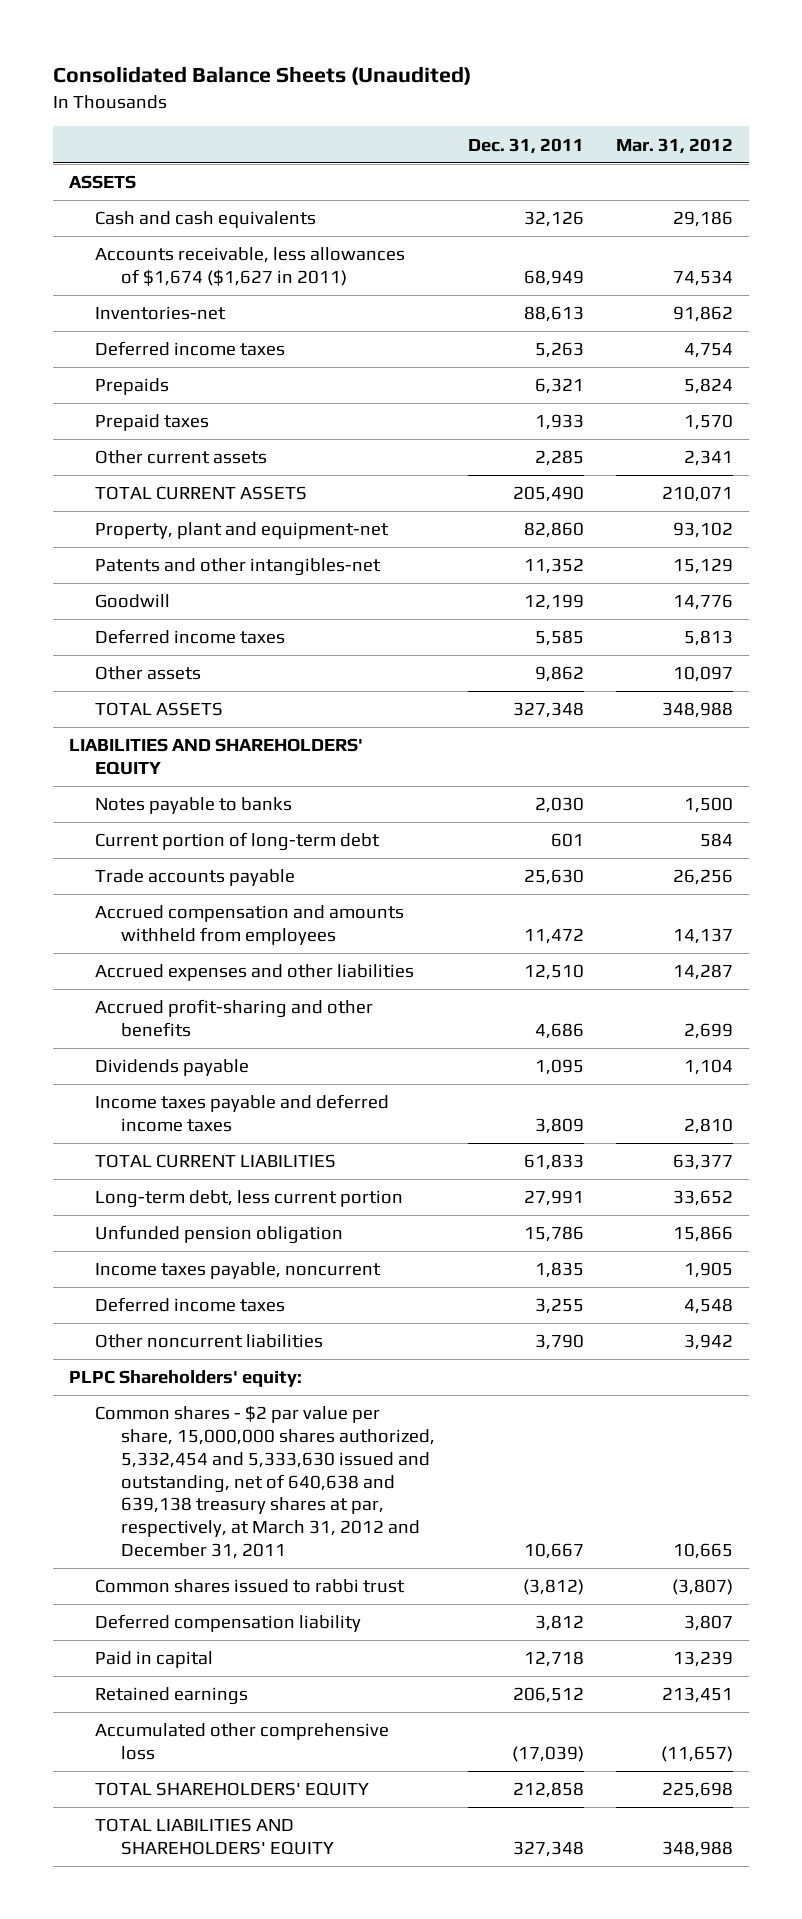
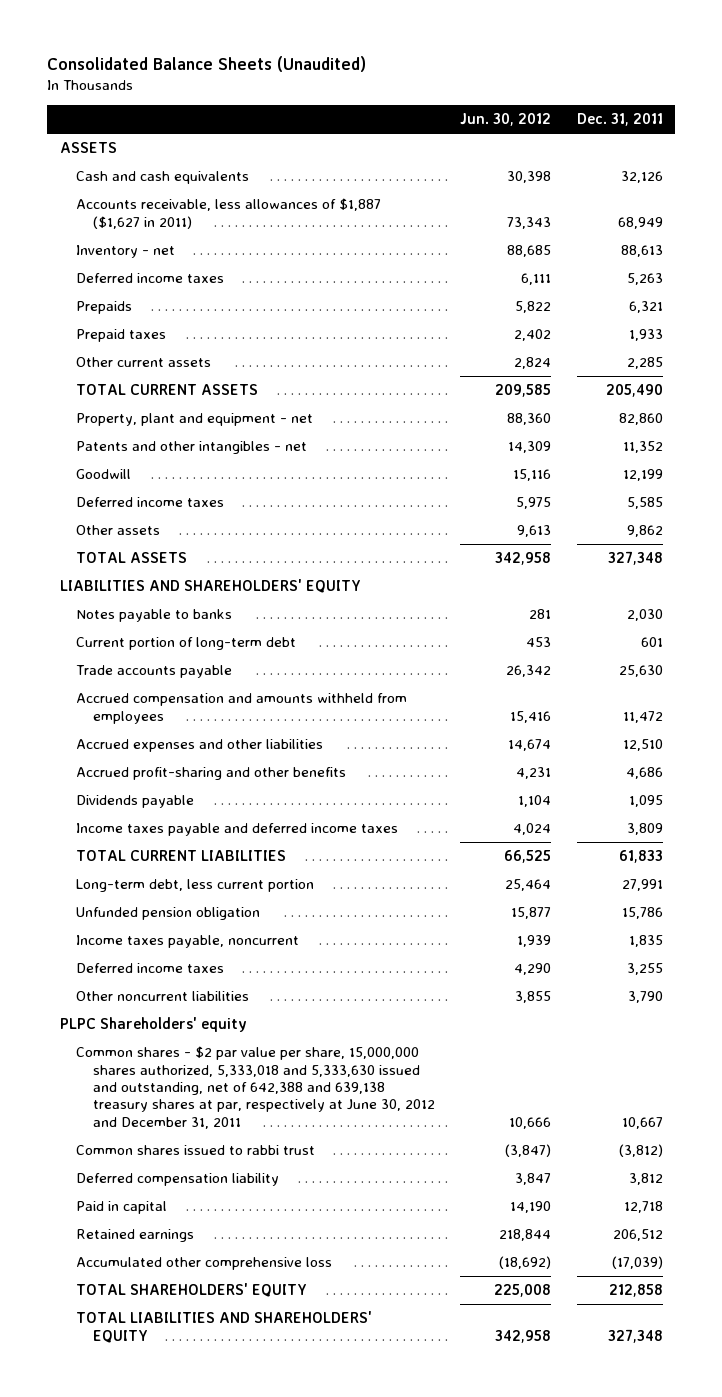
[615,137,733,154] Mar. 31, 2012 -> none
none -> [460,113,552,127] Jun. 30, 2012
[95,247,406,287] Accounts receivable, less allowances of $1,674 ($1,627 in 2011) -> [76,198,382,229] Accounts receivable, less allowances of $1,887 ($1,627 in 2011)
[95,306,227,321] Inventories-net -> [76,245,176,259] Inventory - net
[95,522,390,540] Property, plant and equipment-net -> [76,413,314,427] Property, plant and equipment - net
[95,558,382,577] Patents and other intangibles-net -> [76,441,308,455] Patents and other intangibles - net
[69,1370,303,1388] PLPC Shareholders' equity: -> [59,1017,247,1033] PLPC Shareholders' equity
[95,1405,436,1559] Common shares - $2 par value per share, 15,000,000 shares authorized, 5,332,454 and 5,333,630 issued and outstanding, net of 640,638 and 639,138 treasury shares at par, respectively, at March 31, 2012 and December 31, 2011 -> [76,1046,435,1129] Common shares - $2 par value per share, 15,000,000 shares authorized, 5,333,018 and 5,333,630 issued and outstanding, net of 642,388 and 639,138 treasury shares at par, respectively at June 30, 2012 and December 31, 2011

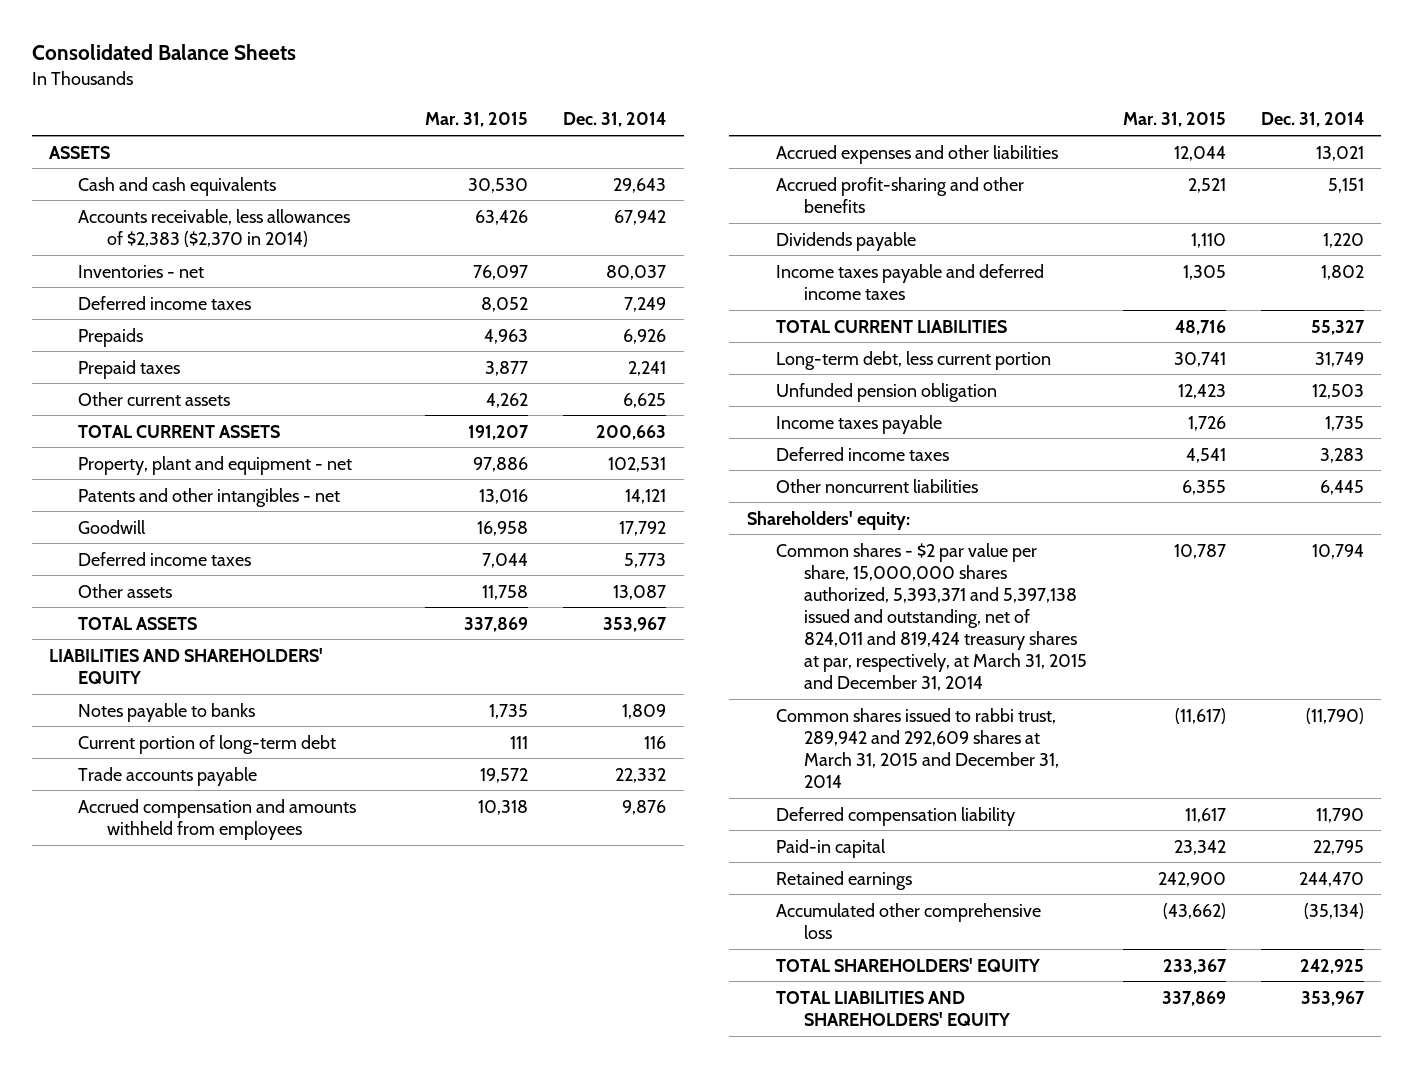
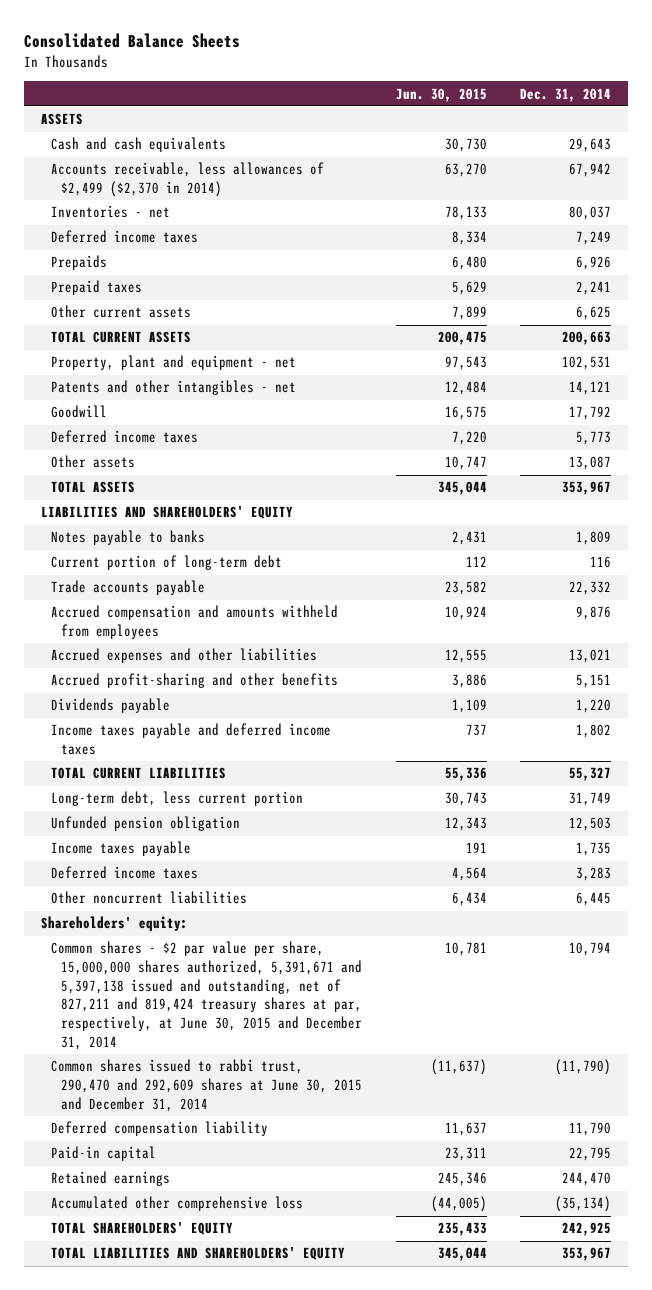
[425,112,529,128] Mar. 31, 2015 -> none
none -> [395,87,487,102] Jun. 30, 2015
[78,208,351,247] Accounts receivable, less allowances of $2,383 ($2,370 in 2014) -> [51,162,325,198] Accounts receivable, less allowances of $2,499 ($2,370 in 2014)
[775,542,1088,692] Common shares - $2 par value per share, 15,000,000 shares authorized, 5,393,371 and 5,397,138 issued and outstanding, net of 824,011 and 819,424 treasury shares at par, respectively, at March 31, 2015 and December 31, 2014 -> [51,941,363,1050] Common shares - $2 par value per share, 15,000,000 shares authorized, 5,391,671 and 5,397,138 issued and outstanding, net of 827,211 and 819,424 treasury shares at par, respectively, at June 30, 2015 and December 31, 2014
[775,707,1060,789] Common shares issued to rabbi trust, 289,942 and 292,609 shares at March 31, 2015 and December 31, 2014 -> [51,1059,363,1112] Common shares issued to rabbi trust, 290,470 and 292,609 shares at June 30, 2015 and December 31, 2014

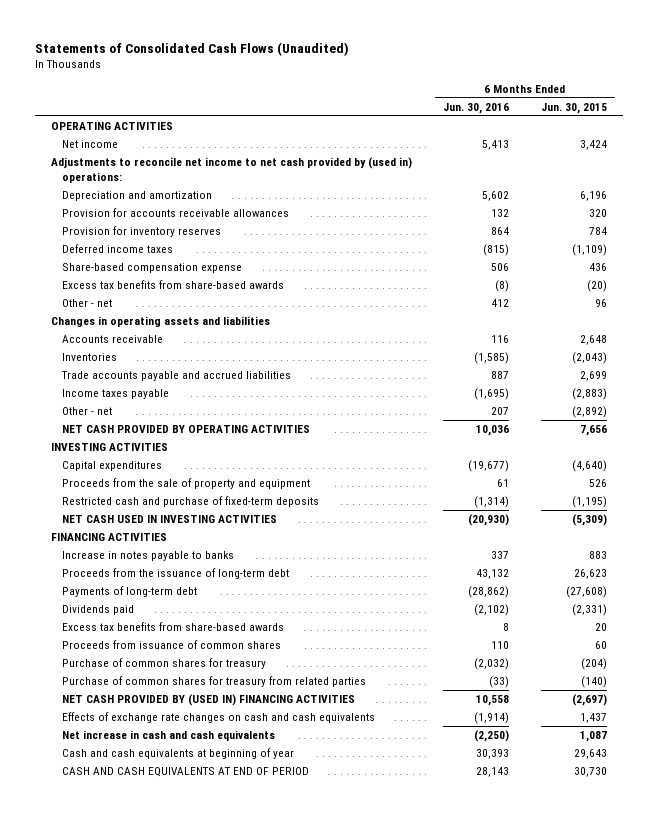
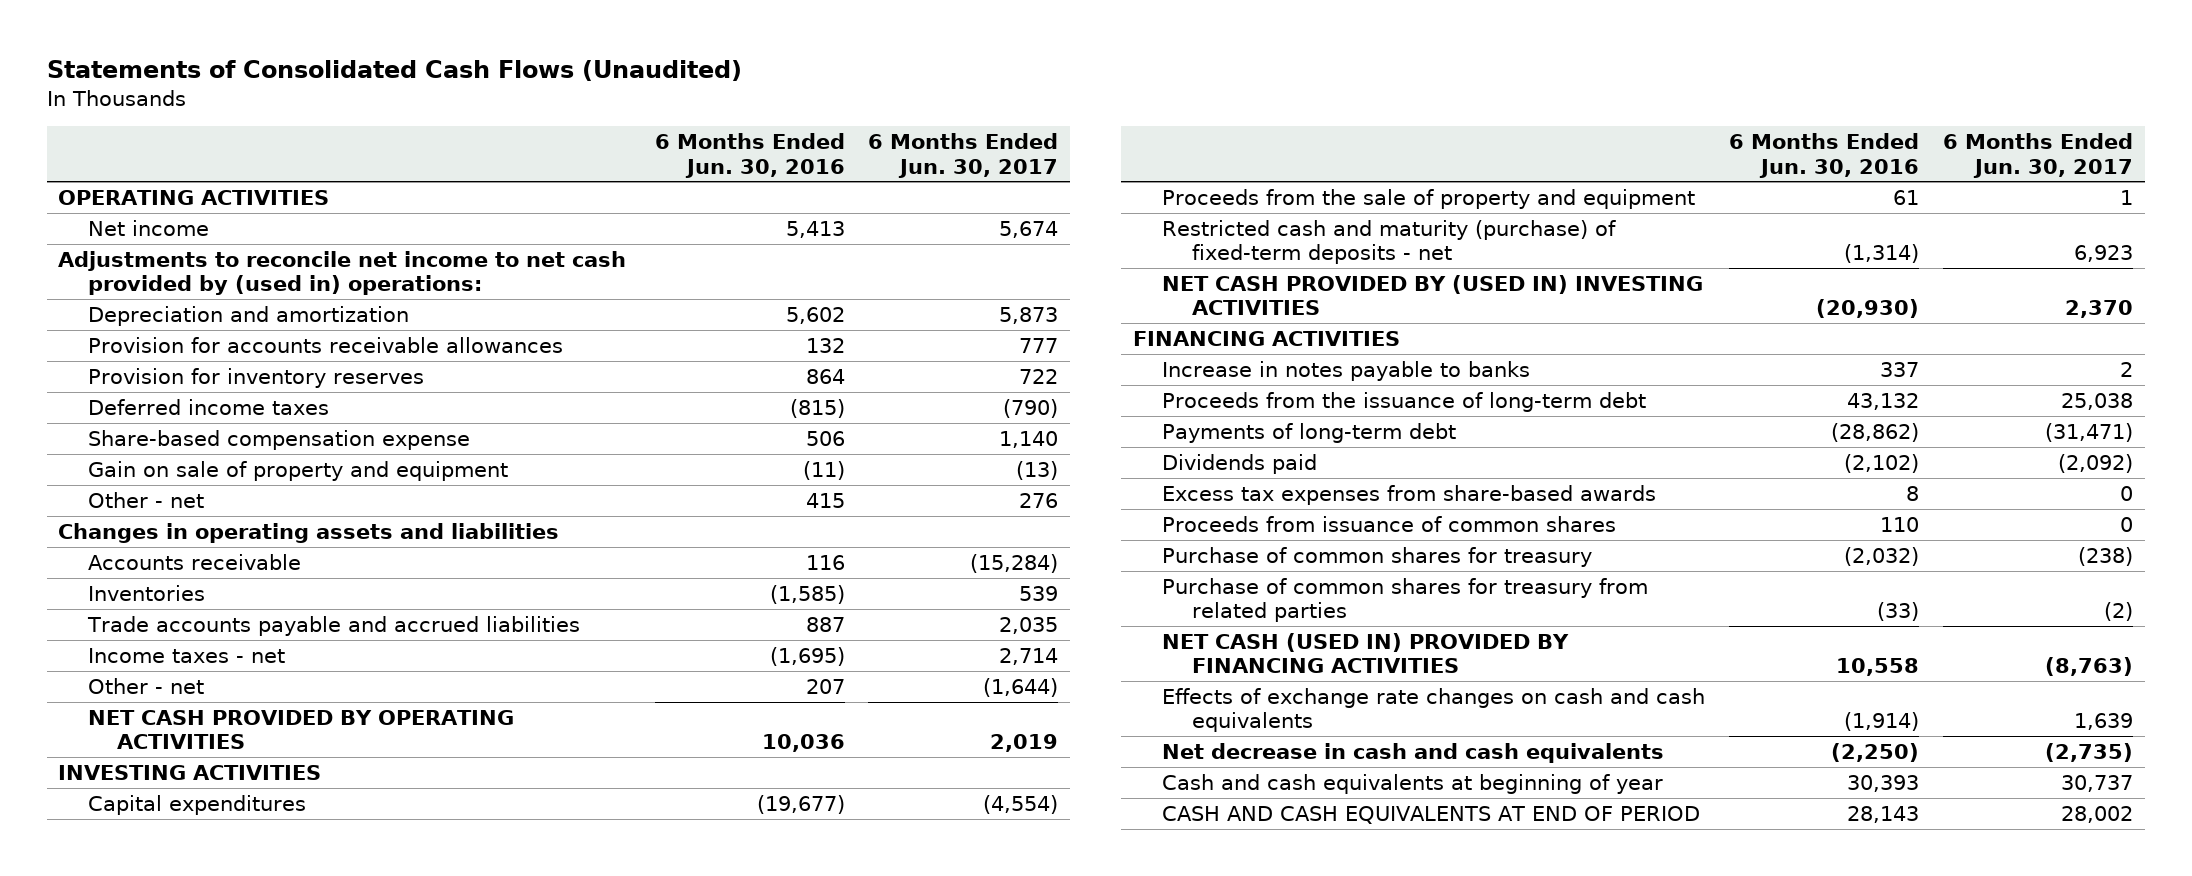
[541,102,608,114] Jun. 30, 2015 -> none
none -> [868,132,1059,178] 6 Months Ended Jun. 30, 2017
[61,280,284,290] Excess tax benefits from share-based awards -> none
none -> [87,460,508,481] Gain on sale of property and equipment
[491,299,510,308] 412 -> [805,492,845,508] 415
[61,389,169,400] Income taxes payable -> [87,647,285,663] Income taxes - net
[61,496,319,508] Restricted cash and purchase of fixed-term deposits -> [1162,219,1617,265] Restricted cash and maturity (purchase) of fixed-term deposits - net
[61,515,277,524] NET CASH USED IN INVESTING ACTIVITIES -> [1162,274,1704,316] NET CASH PROVIDED BY (USED IN) INVESTING ACTIVITIES
[61,622,284,632] Excess tax benefits from share-based awards -> [1162,484,1657,505] Excess tax expenses from share-based awards
[61,694,355,707] NET CASH PROVIDED BY (USED IN) FINANCING ACTIVITIES -> [1162,632,1570,674] NET CASH (USED IN) PROVIDED BY FINANCING ACTIVITIES
[61,730,275,742] Net increase in cash and cash equivalents -> [1162,742,1665,763] Net decrease in cash and cash equivalents

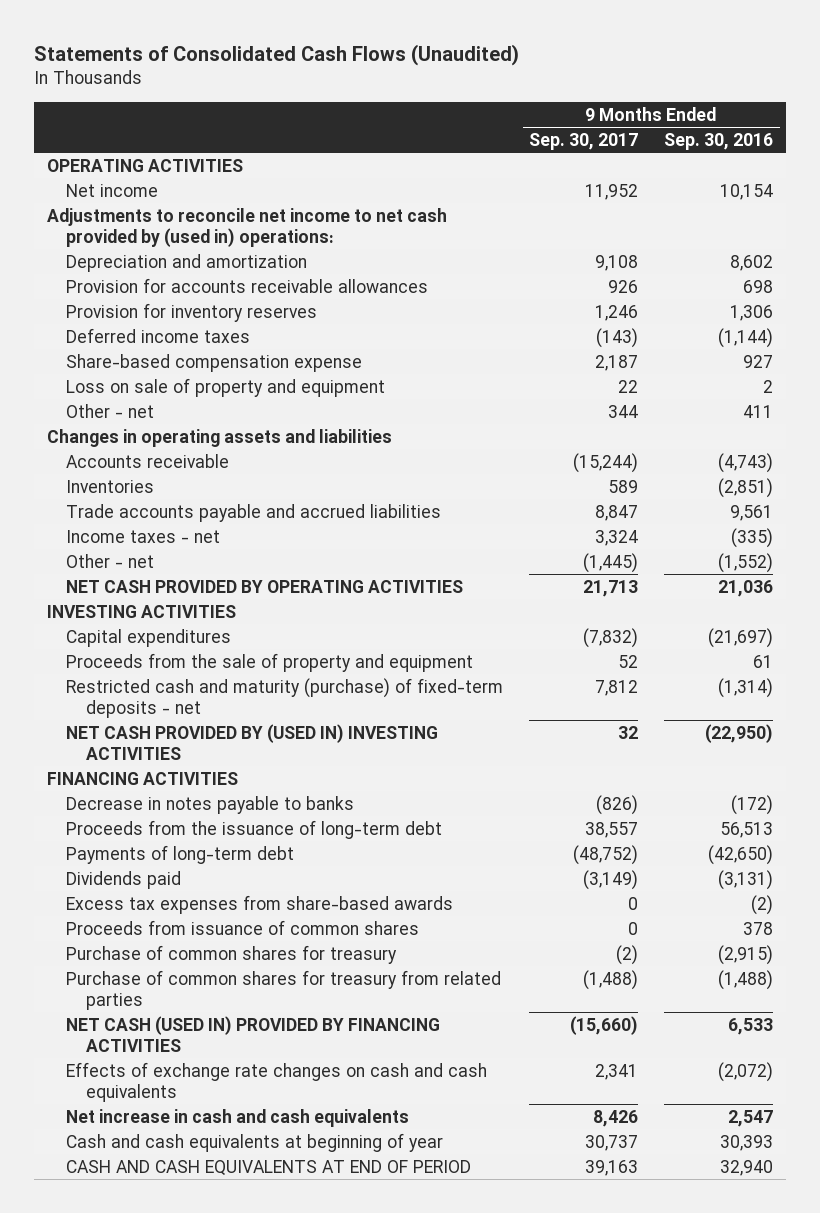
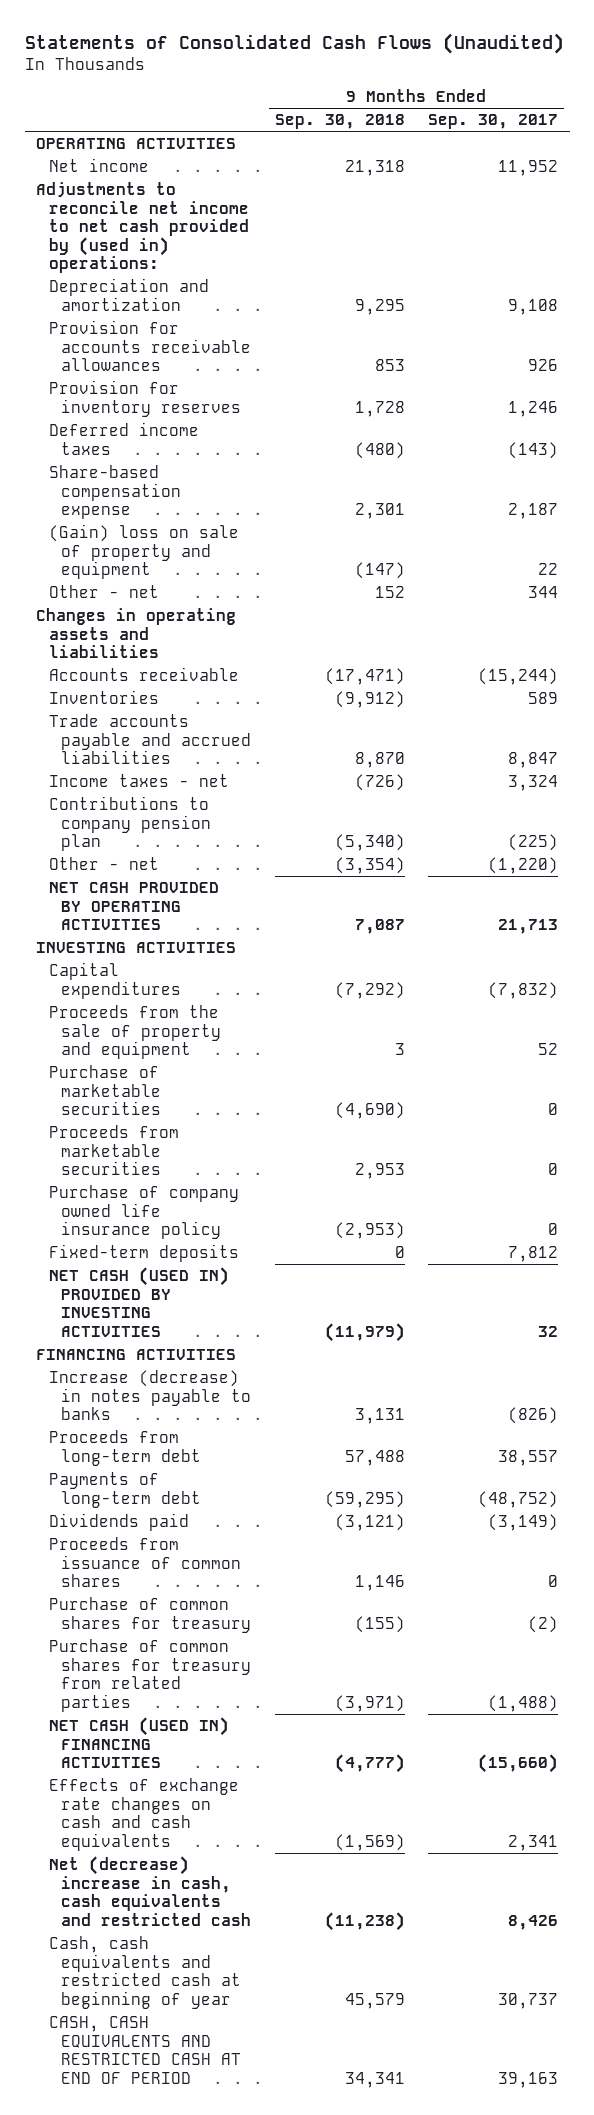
[664,132,774,150] Sep. 30, 2016 -> none
none -> [274,114,405,130] Sep. 30, 2018
[66,377,386,397] Loss on sale of property and equipment -> [48,523,239,580] (Gain) loss on sale of property and equipment
none -> [48,795,212,852] Contributions to company pension plan
[583,552,639,573] (1,445) -> [487,856,558,874] (1,220)
none -> [48,1064,162,1116] Purchase of marketable securities
none -> [48,1124,179,1176] Proceeds from marketable securities
none -> [48,1184,239,1240] Purchase of company owned life insurance policy
[66,677,504,718] Restricted cash and maturity (purchase) of fixed-term deposits - net -> [48,1243,239,1262] Fixed-term deposits
[66,723,439,760] NET CASH PROVIDED BY (USED IN) INVESTING ACTIVITIES -> [48,1266,229,1337] NET CASH (USED IN) PROVIDED BY INVESTING ACTIVITIES
[66,795,355,814] Decrease in notes payable to banks -> [48,1369,252,1421] Increase (decrease) in notes payable to banks
[66,819,443,839] Proceeds from the issuance of long-term debt -> [48,1429,202,1466] Proceeds from long-term debt
[66,894,454,914] Excess tax expenses from share-based awards -> none
[66,1015,441,1052] NET CASH (USED IN) PROVIDED BY FINANCING ACTIVITIES -> [48,1716,229,1769] NET CASH (USED IN) FINANCING ACTIVITIES
[66,1108,410,1127] Net increase in cash and cash equivalents -> [48,1855,252,1926] Net (decrease) increase in cash, cash equivalents and restricted cash
[66,1132,444,1152] Cash and cash equivalents at beginning of year -> [48,1935,242,2009] Cash, cash equivalents and restricted cash at beginning of year
[66,1159,472,1176] CASH AND CASH EQUIVALENTS AT END OF PERIOD -> [48,2015,242,2084] CASH, CASH EQUIVALENTS AND RESTRICTED CASH AT END OF PERIOD

